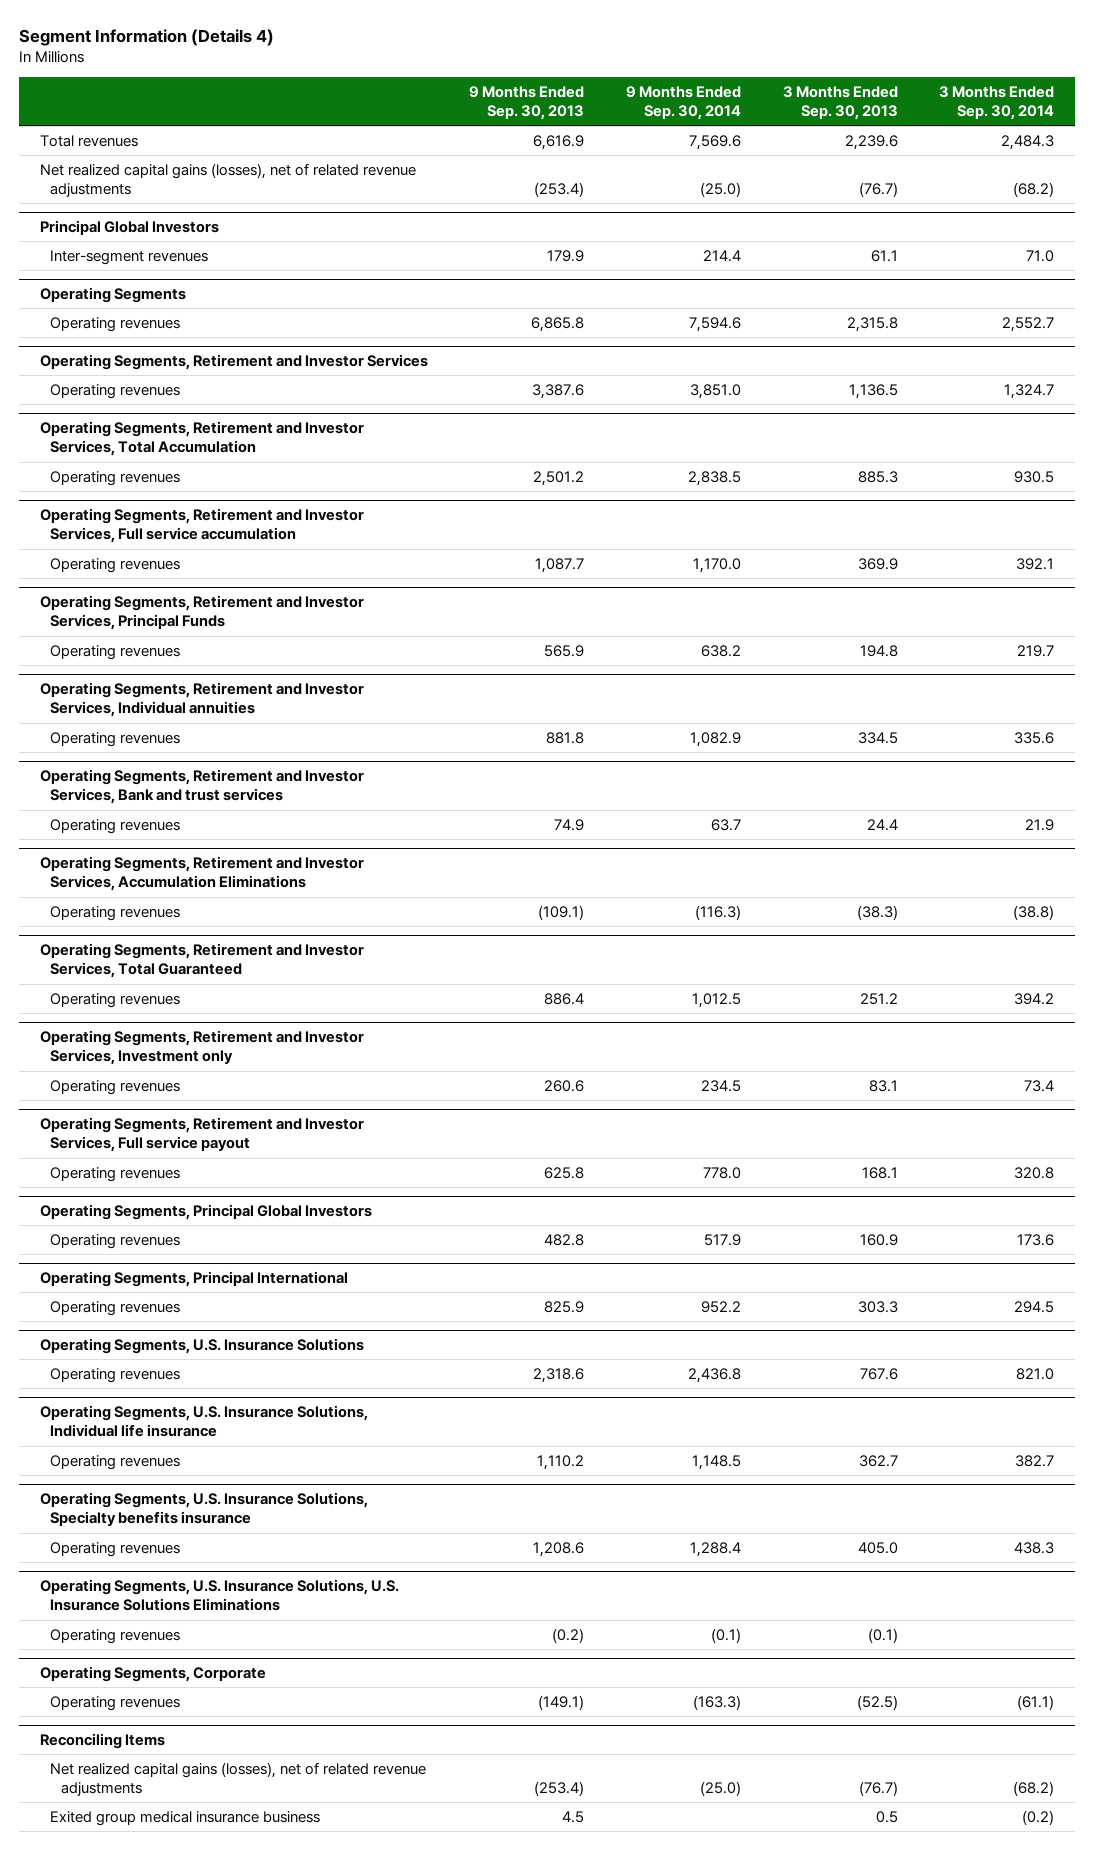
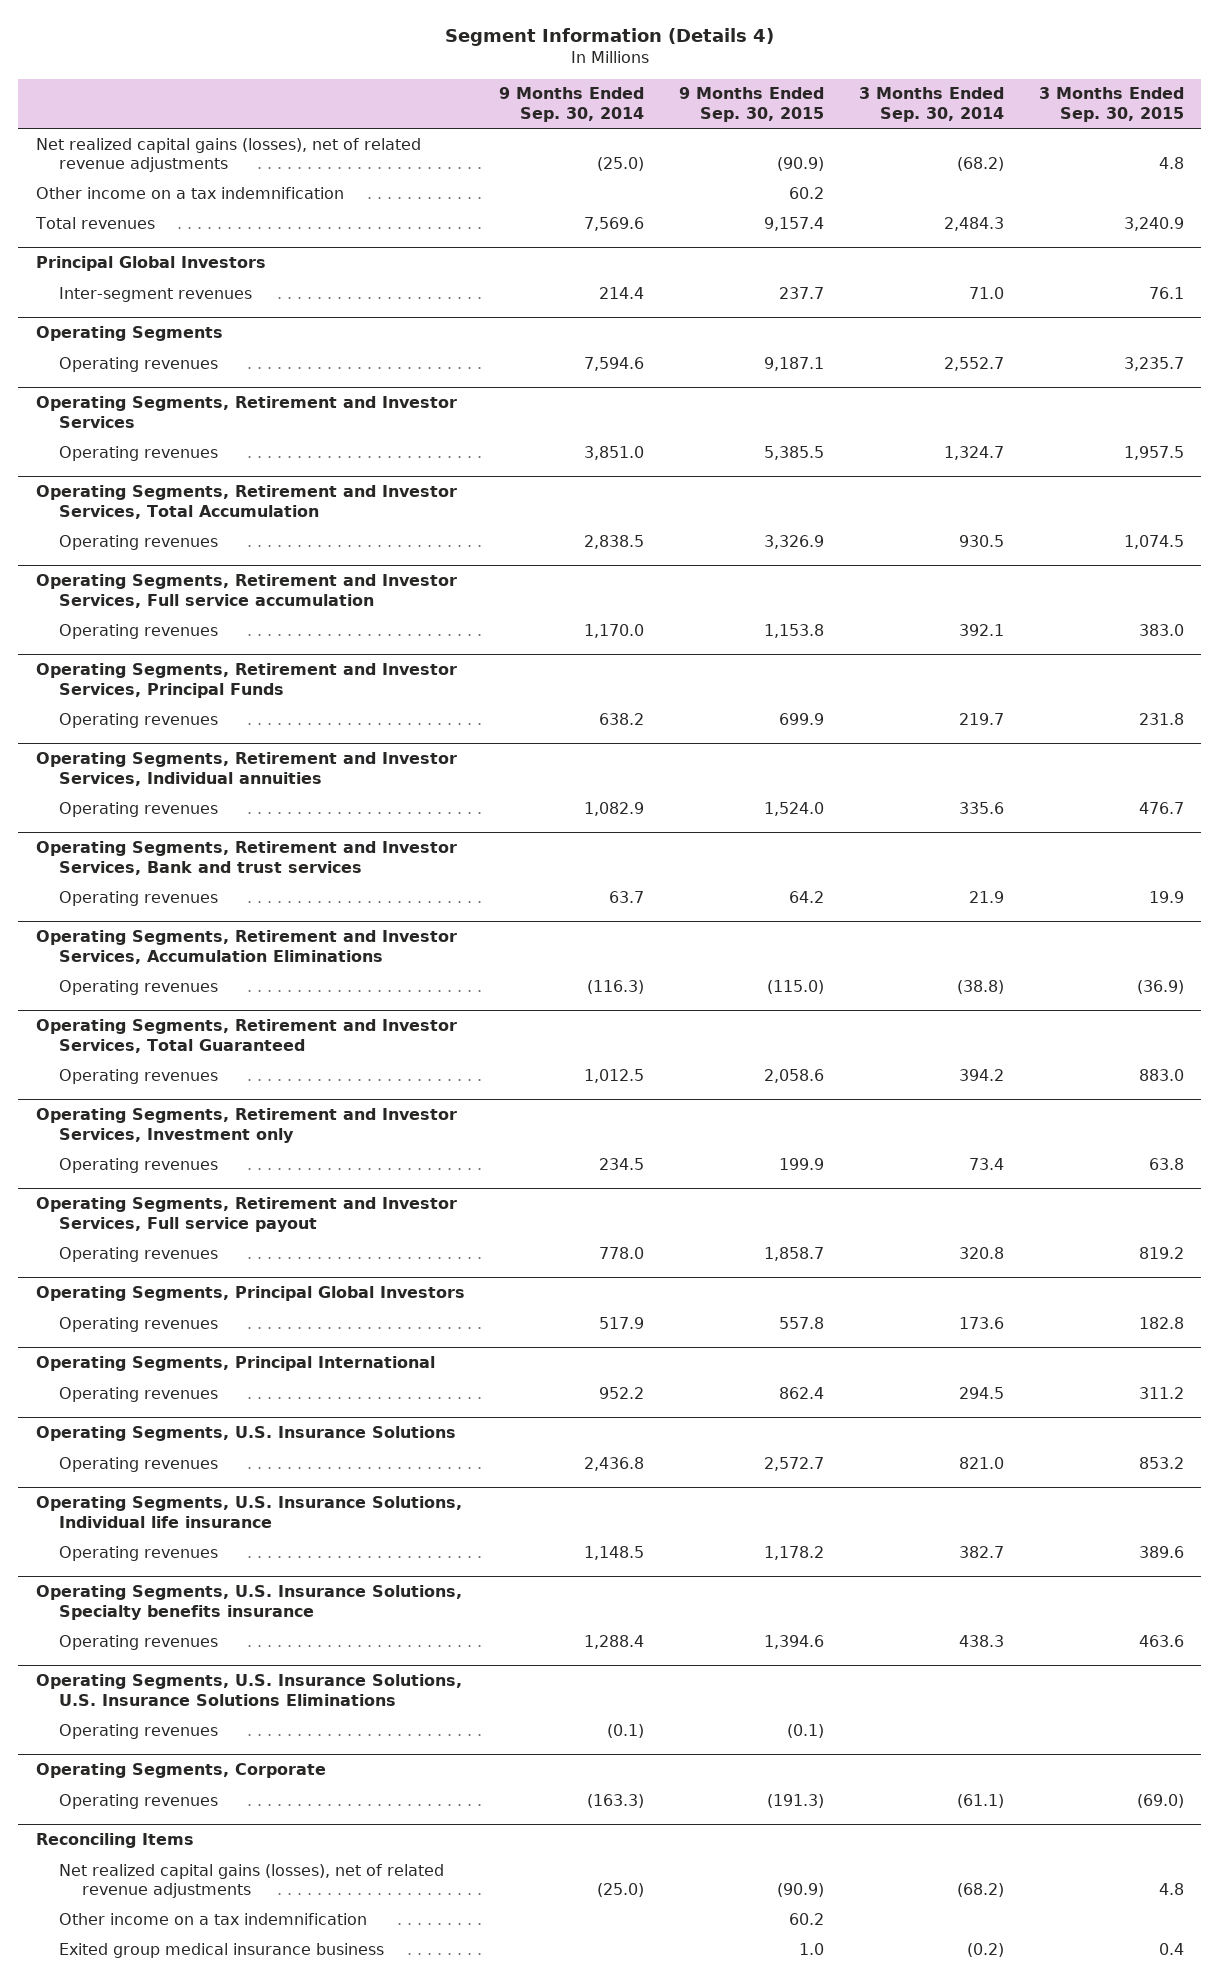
[469,86,585,121] 9 Months Ended Sep. 30, 2013 -> none
[782,86,898,121] 3 Months Ended Sep. 30, 2013 -> none
none -> [679,87,825,122] 9 Months Ended Sep. 30, 2015
none -> [1038,87,1184,122] 3 Months Ended Sep. 30, 2015
none -> [35,186,344,199] Other income on a tax indemnification
[39,134,138,147] Total revenues -> [34,216,155,229] Total revenues
none -> [58,1912,367,1925] Other income on a tax indemnification

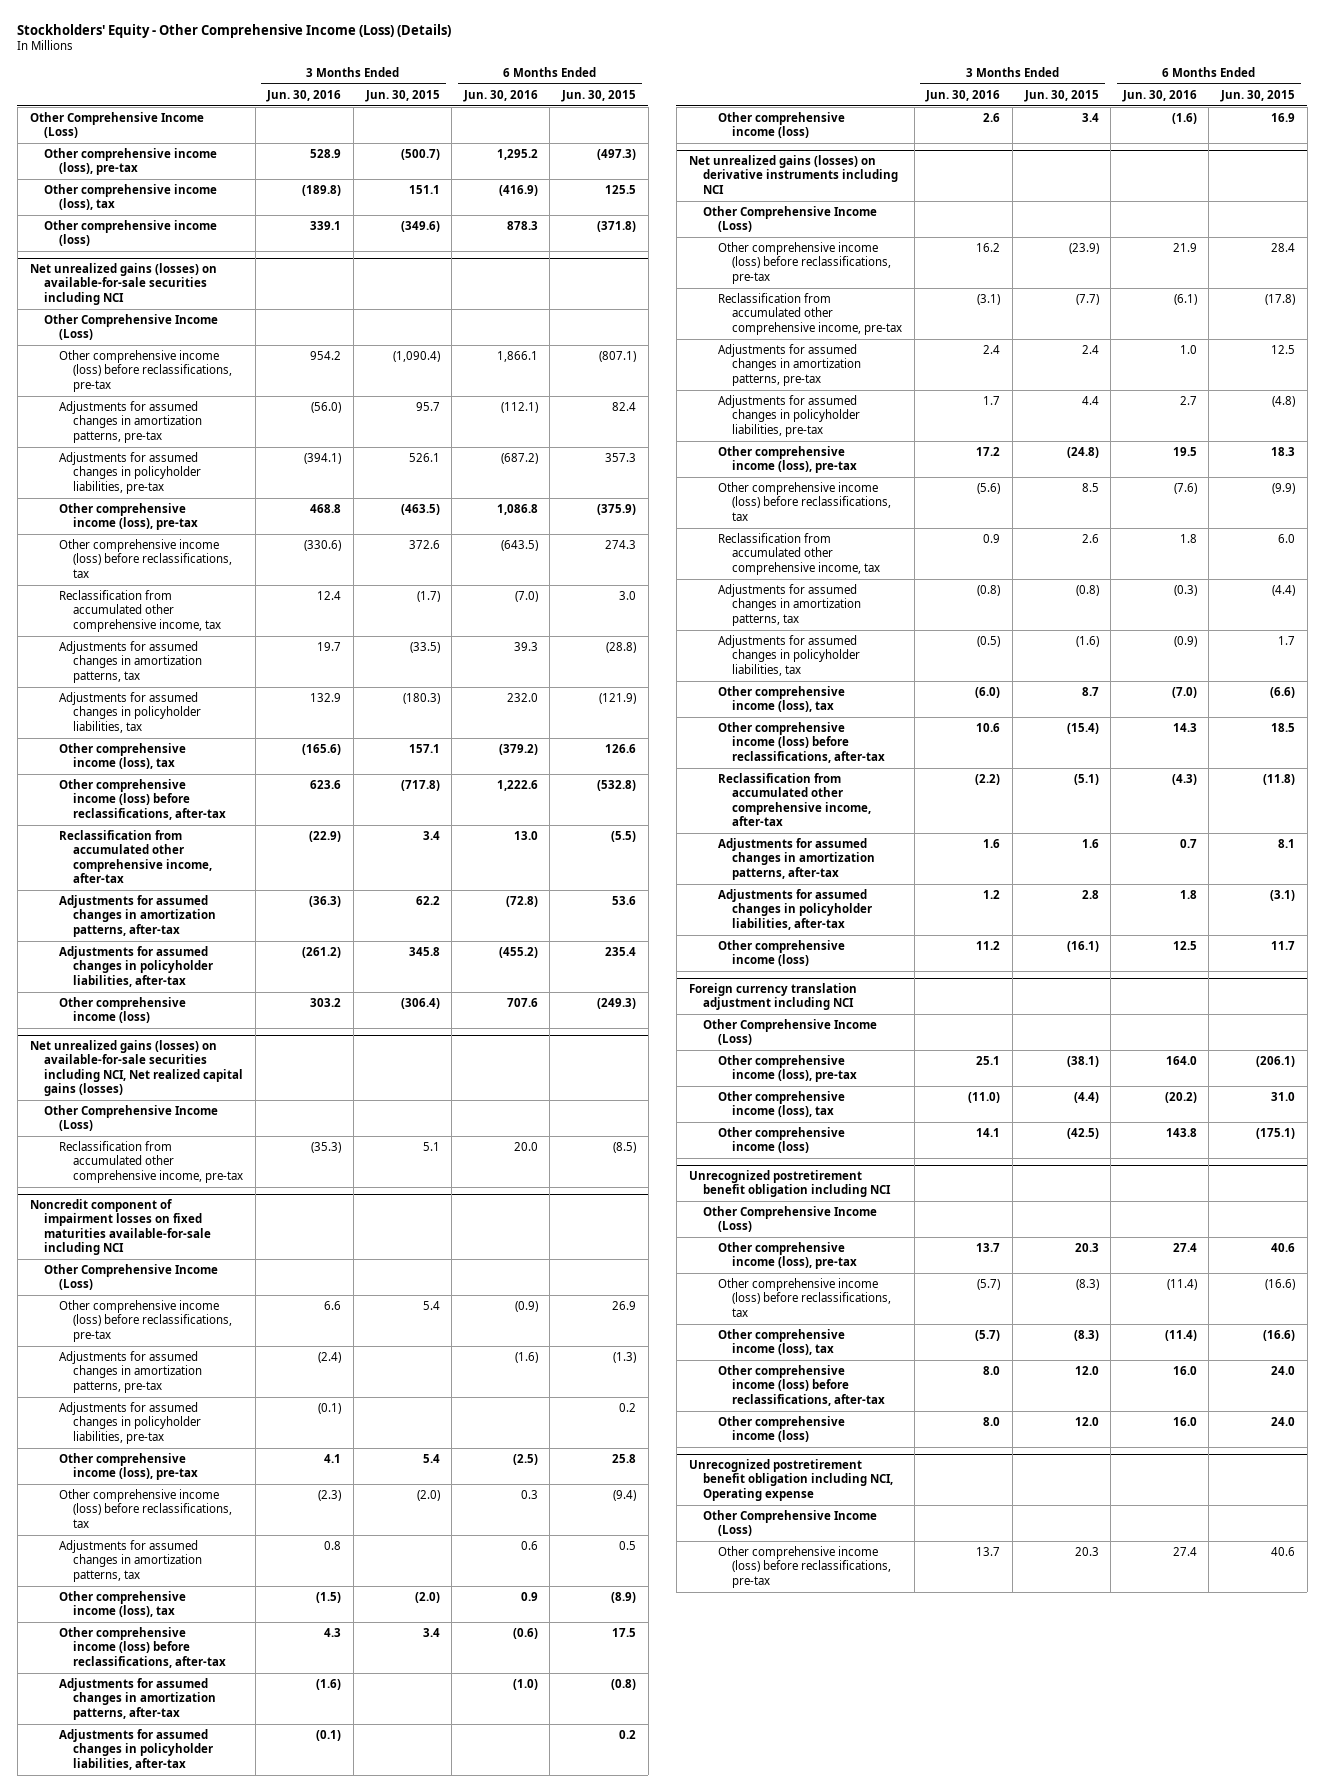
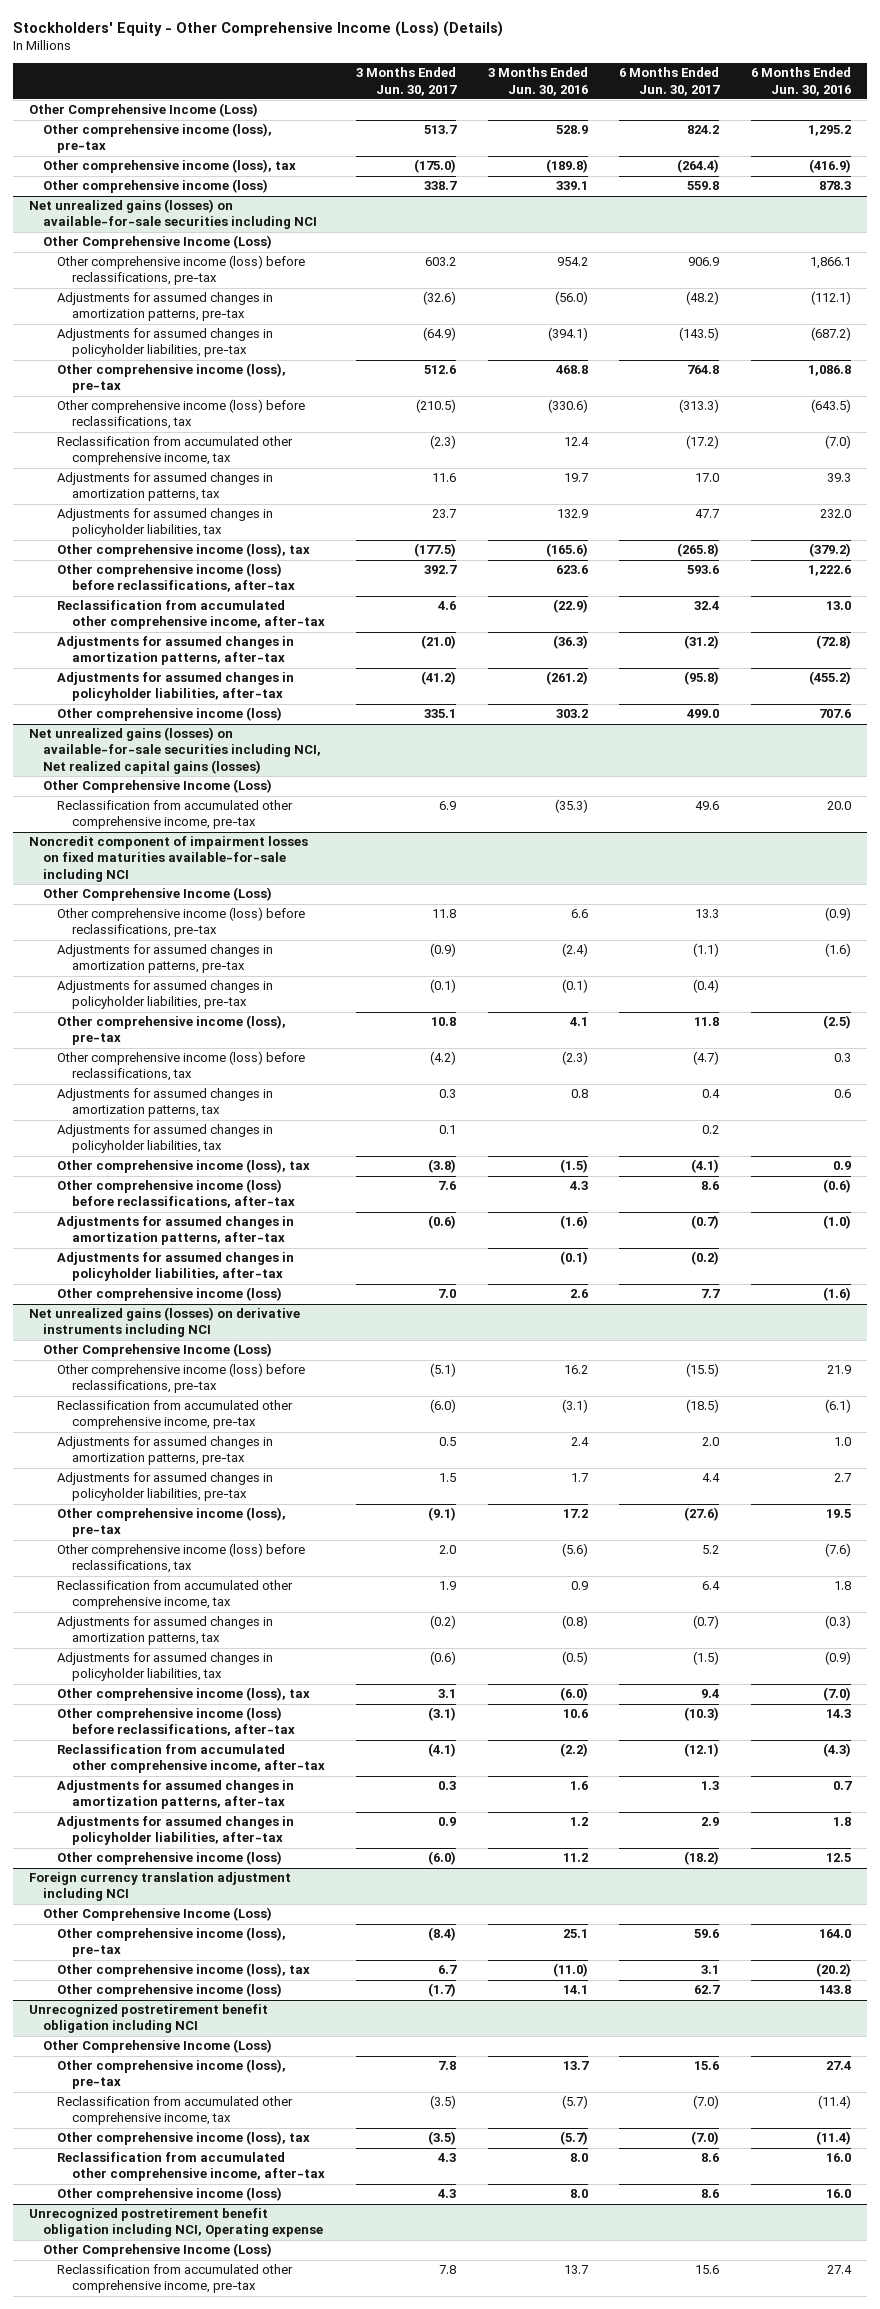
[364,89,440,102] Jun. 30, 2015 -> none
[561,89,637,102] Jun. 30, 2015 -> none
none -> [356,67,458,96] 3 Months Ended Jun. 30, 2017
none -> [619,67,721,96] 6 Months Ended Jun. 30, 2017
none -> [57,1124,274,1154] Adjustments for assumed changes in policyholder liabilities, tax
[717,1278,892,1317] Other comprehensive income (loss) before reclassifications, tax -> [57,2096,294,2126] Reclassification from accumulated other comprehensive income, tax
[717,1365,886,1406] Other comprehensive income (loss) before reclassifications, after-tax -> [57,2152,325,2182] Reclassification from accumulated other comprehensive income, after-tax
[717,1546,892,1588] Other comprehensive income (loss) before reclassifications, pre-tax -> [57,2264,294,2294] Reclassification from accumulated other comprehensive income, pre-tax

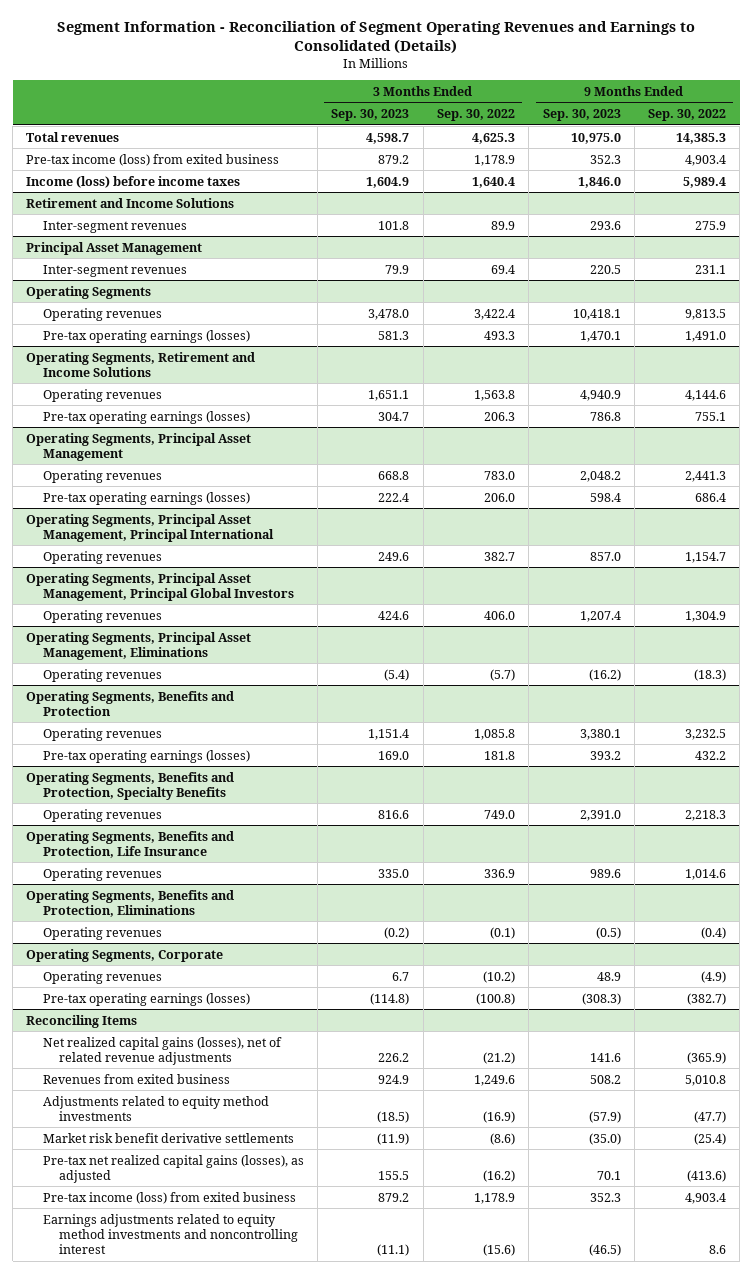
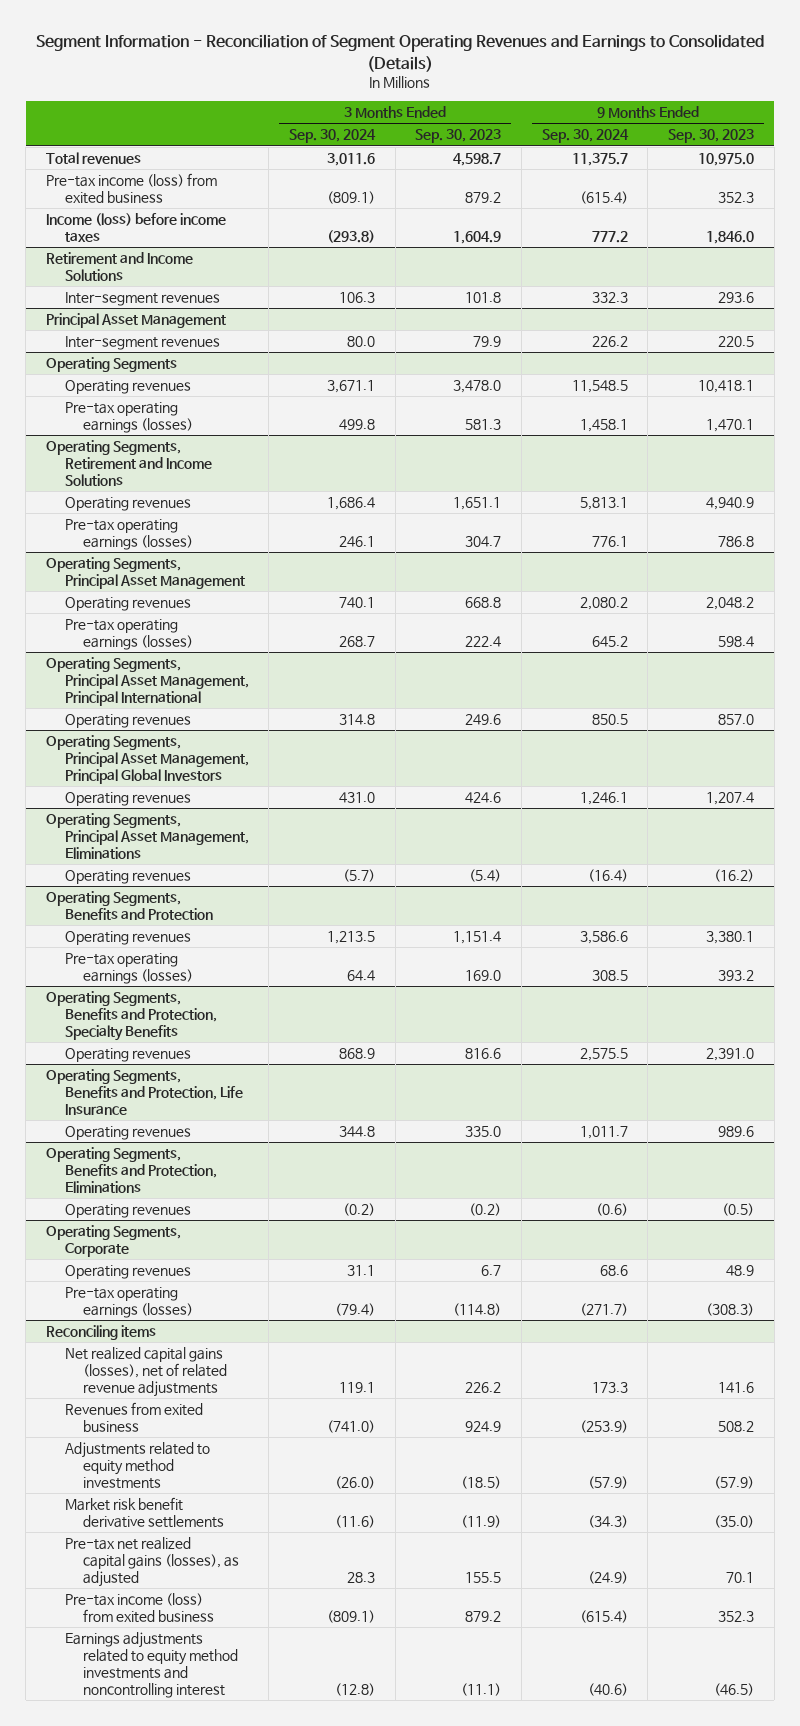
[436,109,515,122] Sep. 30, 2022 -> none
[648,109,727,122] Sep. 30, 2022 -> none
none -> [288,129,376,144] Sep. 30, 2024
none -> [541,129,629,144] Sep. 30, 2024
[26,1014,138,1028] Reconciling Items -> [46,1325,157,1341] Reconciling items

